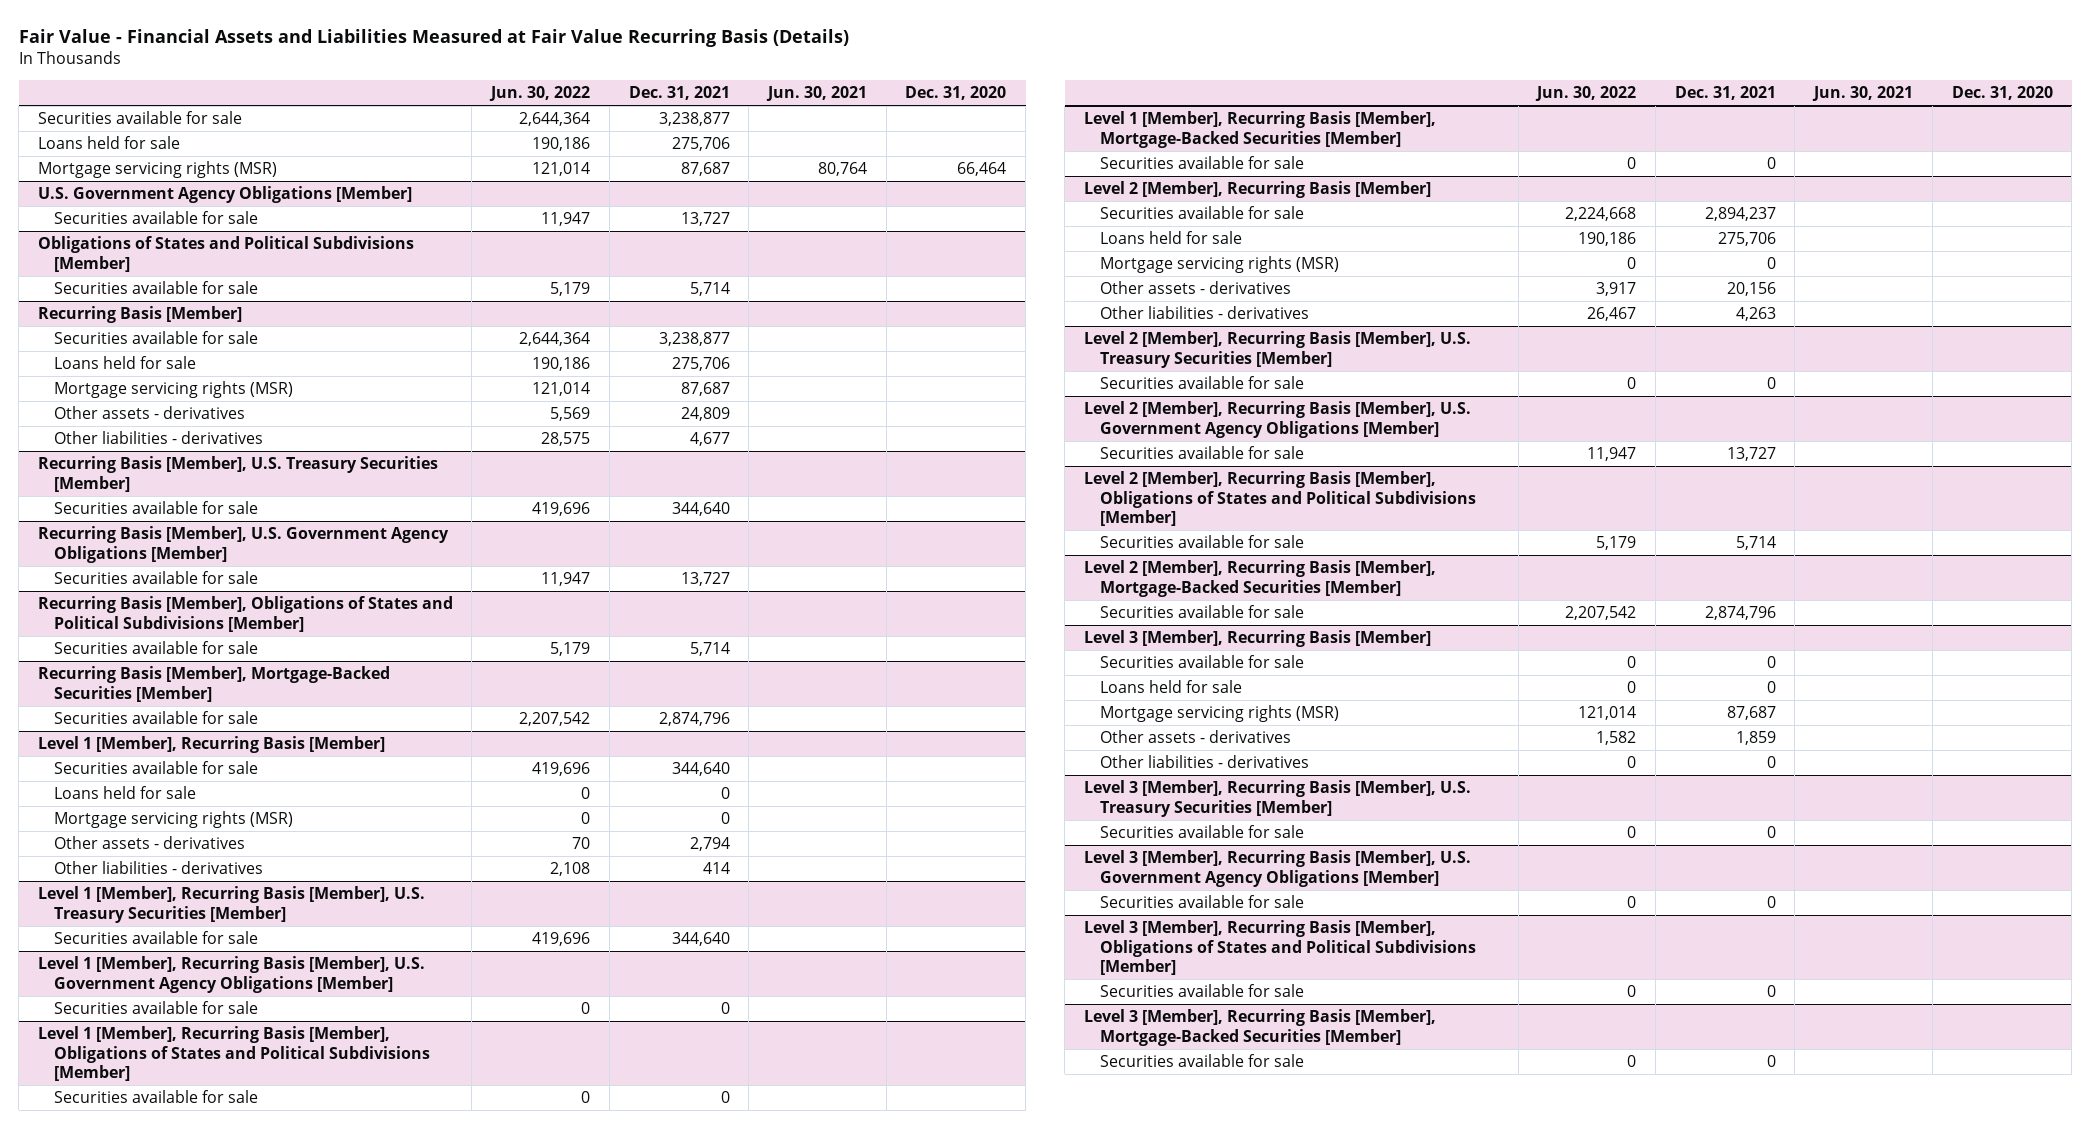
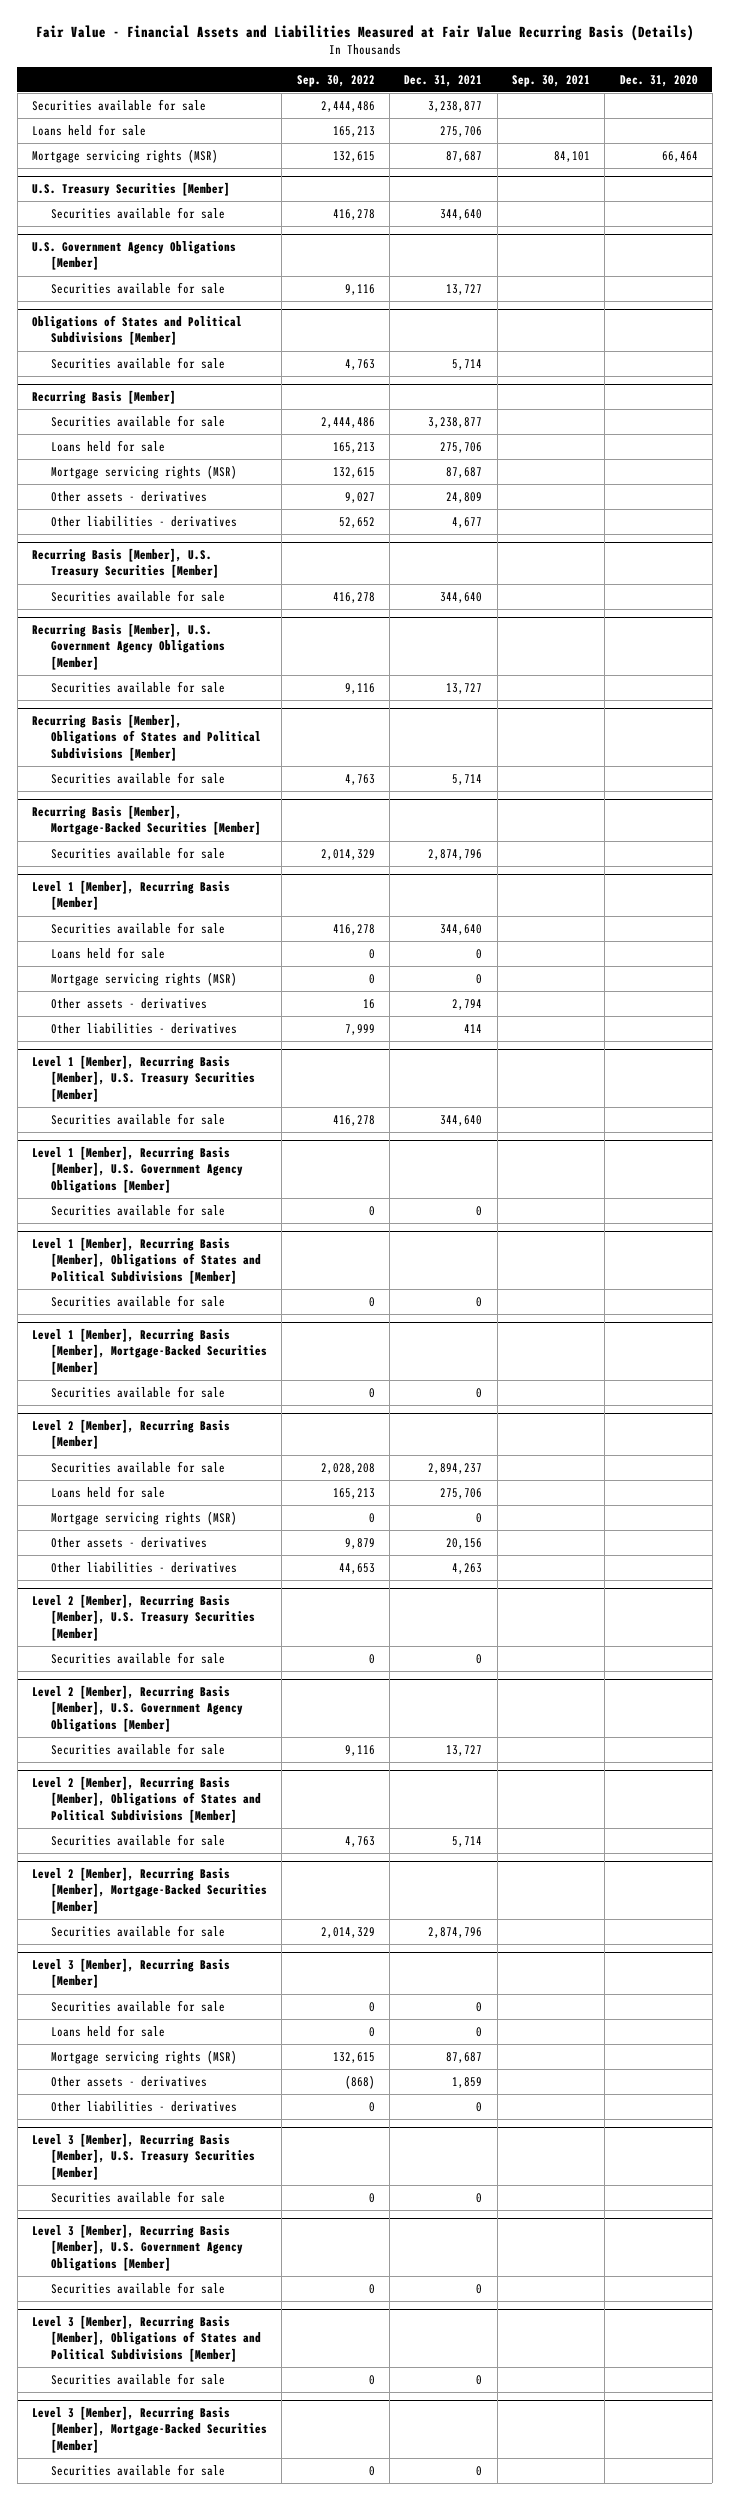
[489,86,591,102] Jun. 30, 2022 -> none
[765,86,867,102] Jun. 30, 2021 -> none
none -> [296,74,375,87] Sep. 30, 2022
none -> [511,74,590,87] Sep. 30, 2021
none -> [32,182,231,197] U.S. Treasury Securities [Member]
none -> [51,206,226,219] Securities available for sale

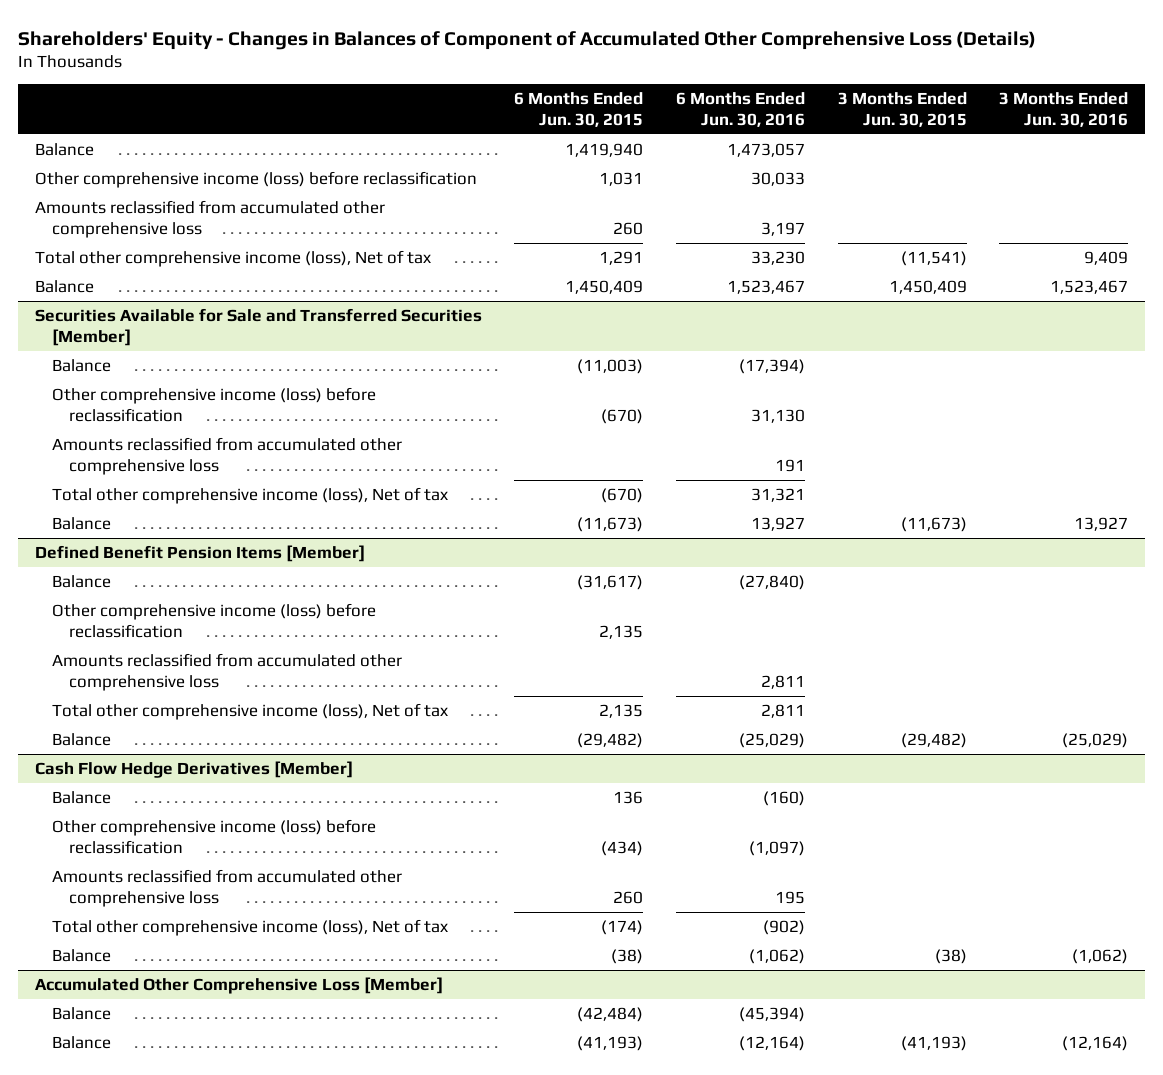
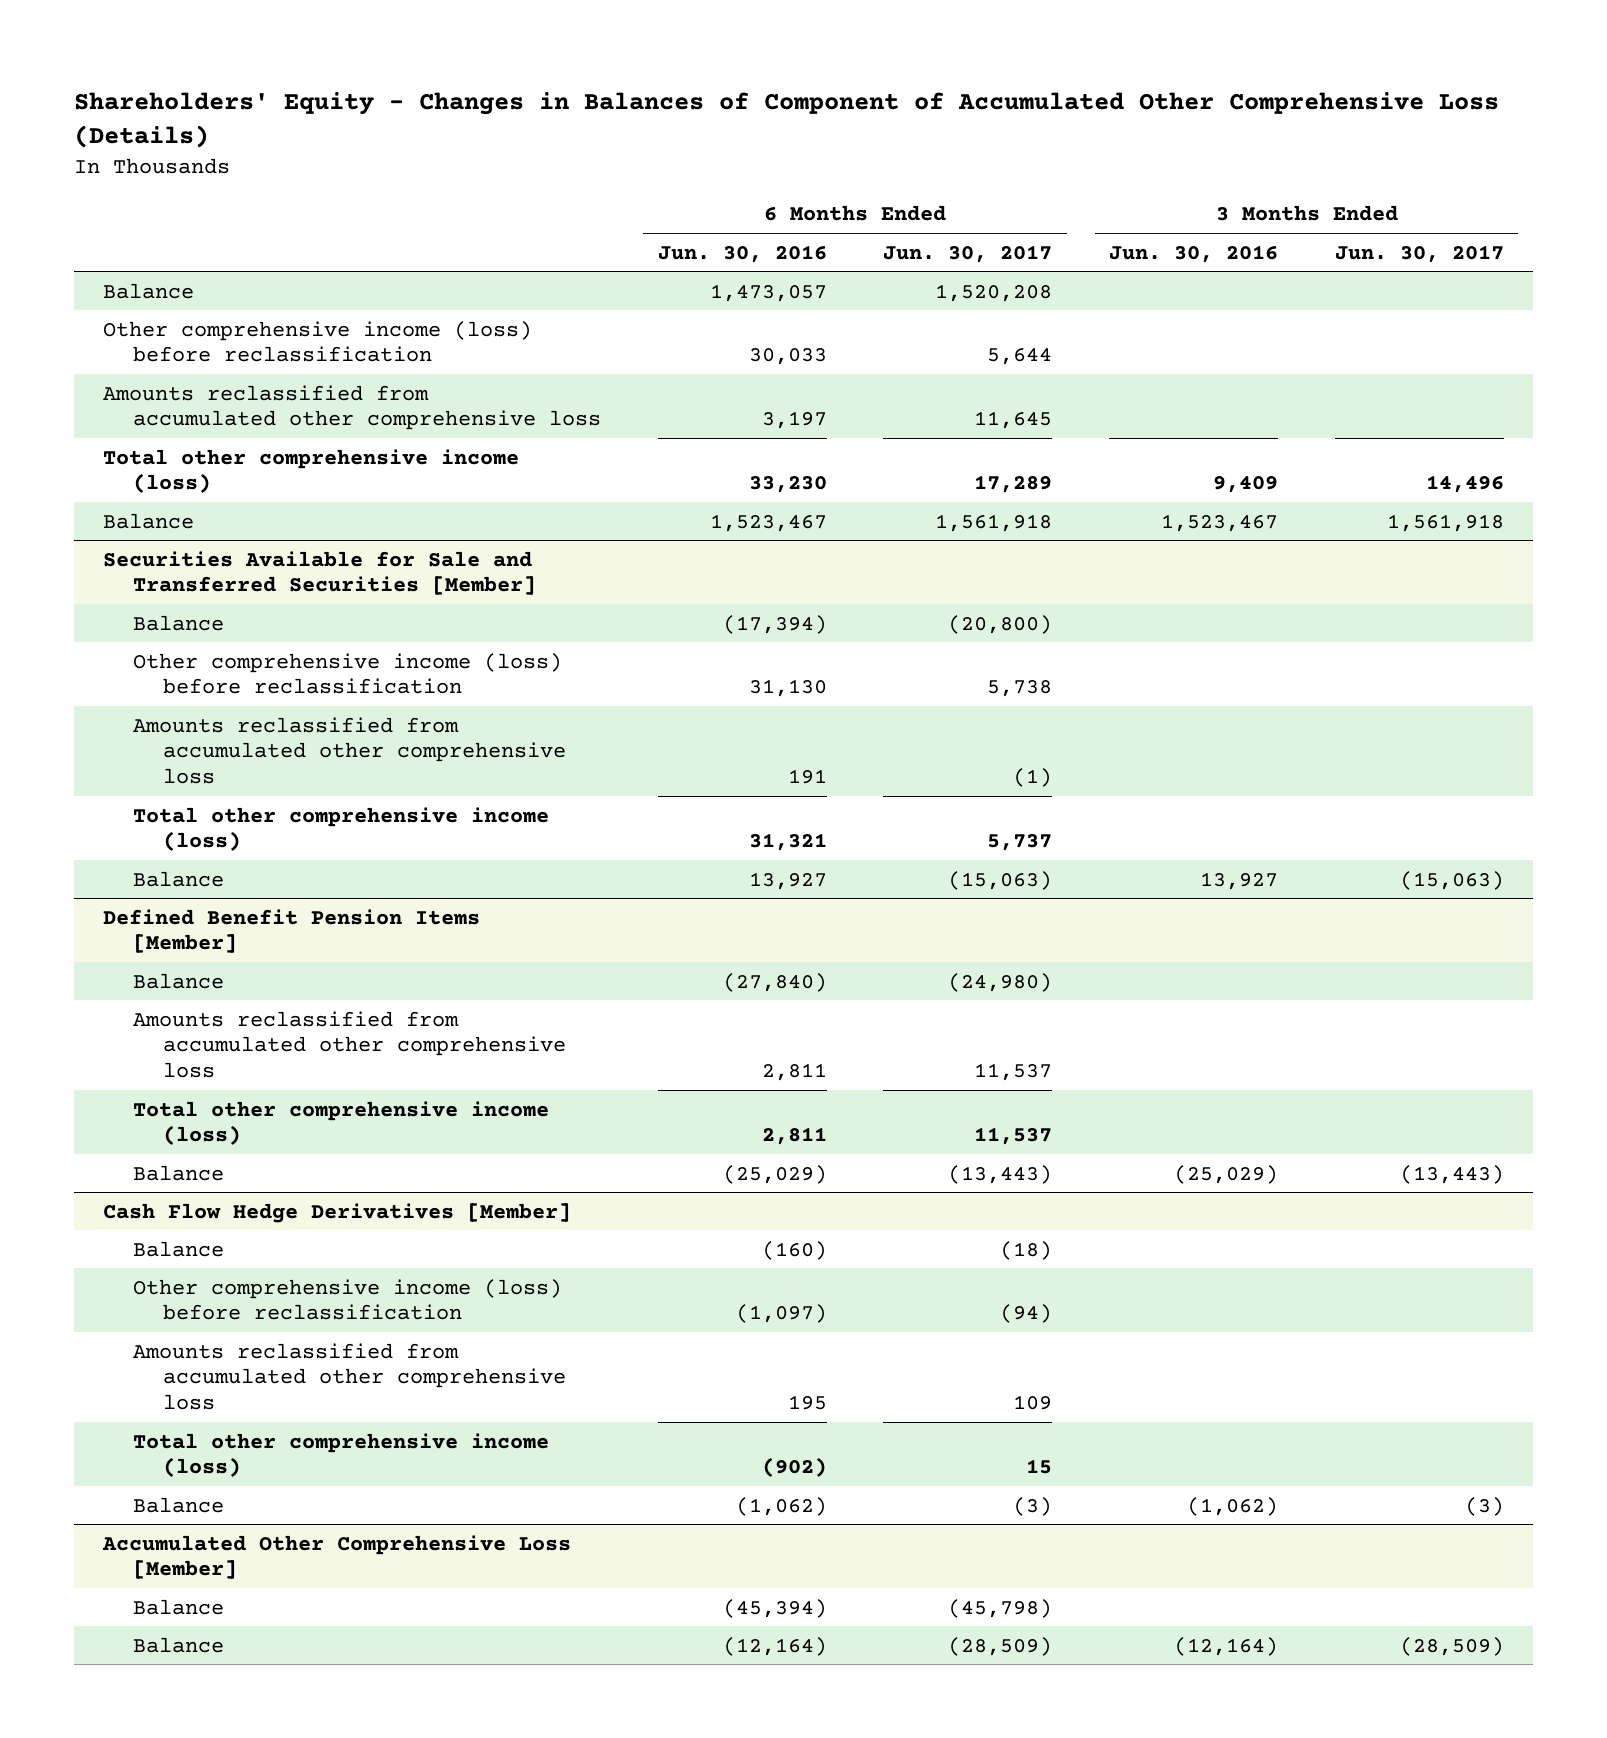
[514,91,644,127] 6 Months Ended Jun. 30, 2015 -> none
[837,91,967,127] 3 Months Ended Jun. 30, 2015 -> none
none -> [883,244,1053,263] Jun. 30, 2017
none -> [1335,244,1505,263] Jun. 30, 2017
[34,249,431,267] Total other comprehensive income (loss), Net of tax -> [102,448,519,494] Total other comprehensive income (loss)
[51,486,448,504] Total other comprehensive income (loss), Net of tax -> [132,806,549,852] Total other comprehensive income (loss)
[51,602,376,638] Other comprehensive income (loss) before reclassification -> none
[51,702,448,720] Total other comprehensive income (loss), Net of tax -> [132,1100,549,1146] Total other comprehensive income (loss)
[51,918,448,936] Total other comprehensive income (loss), Net of tax -> [132,1432,549,1478] Total other comprehensive income (loss)

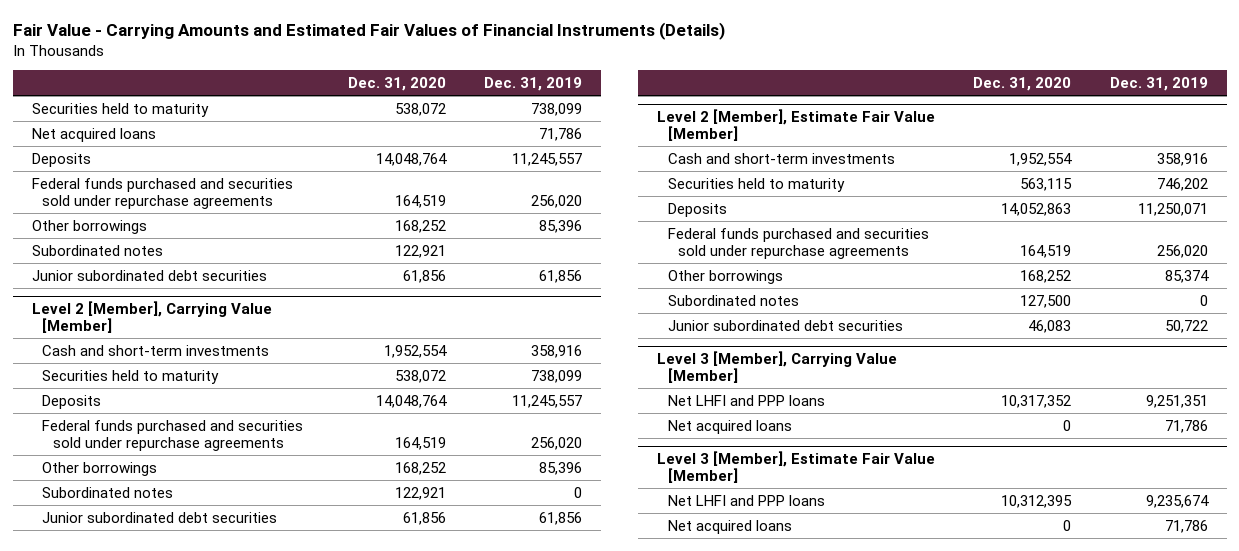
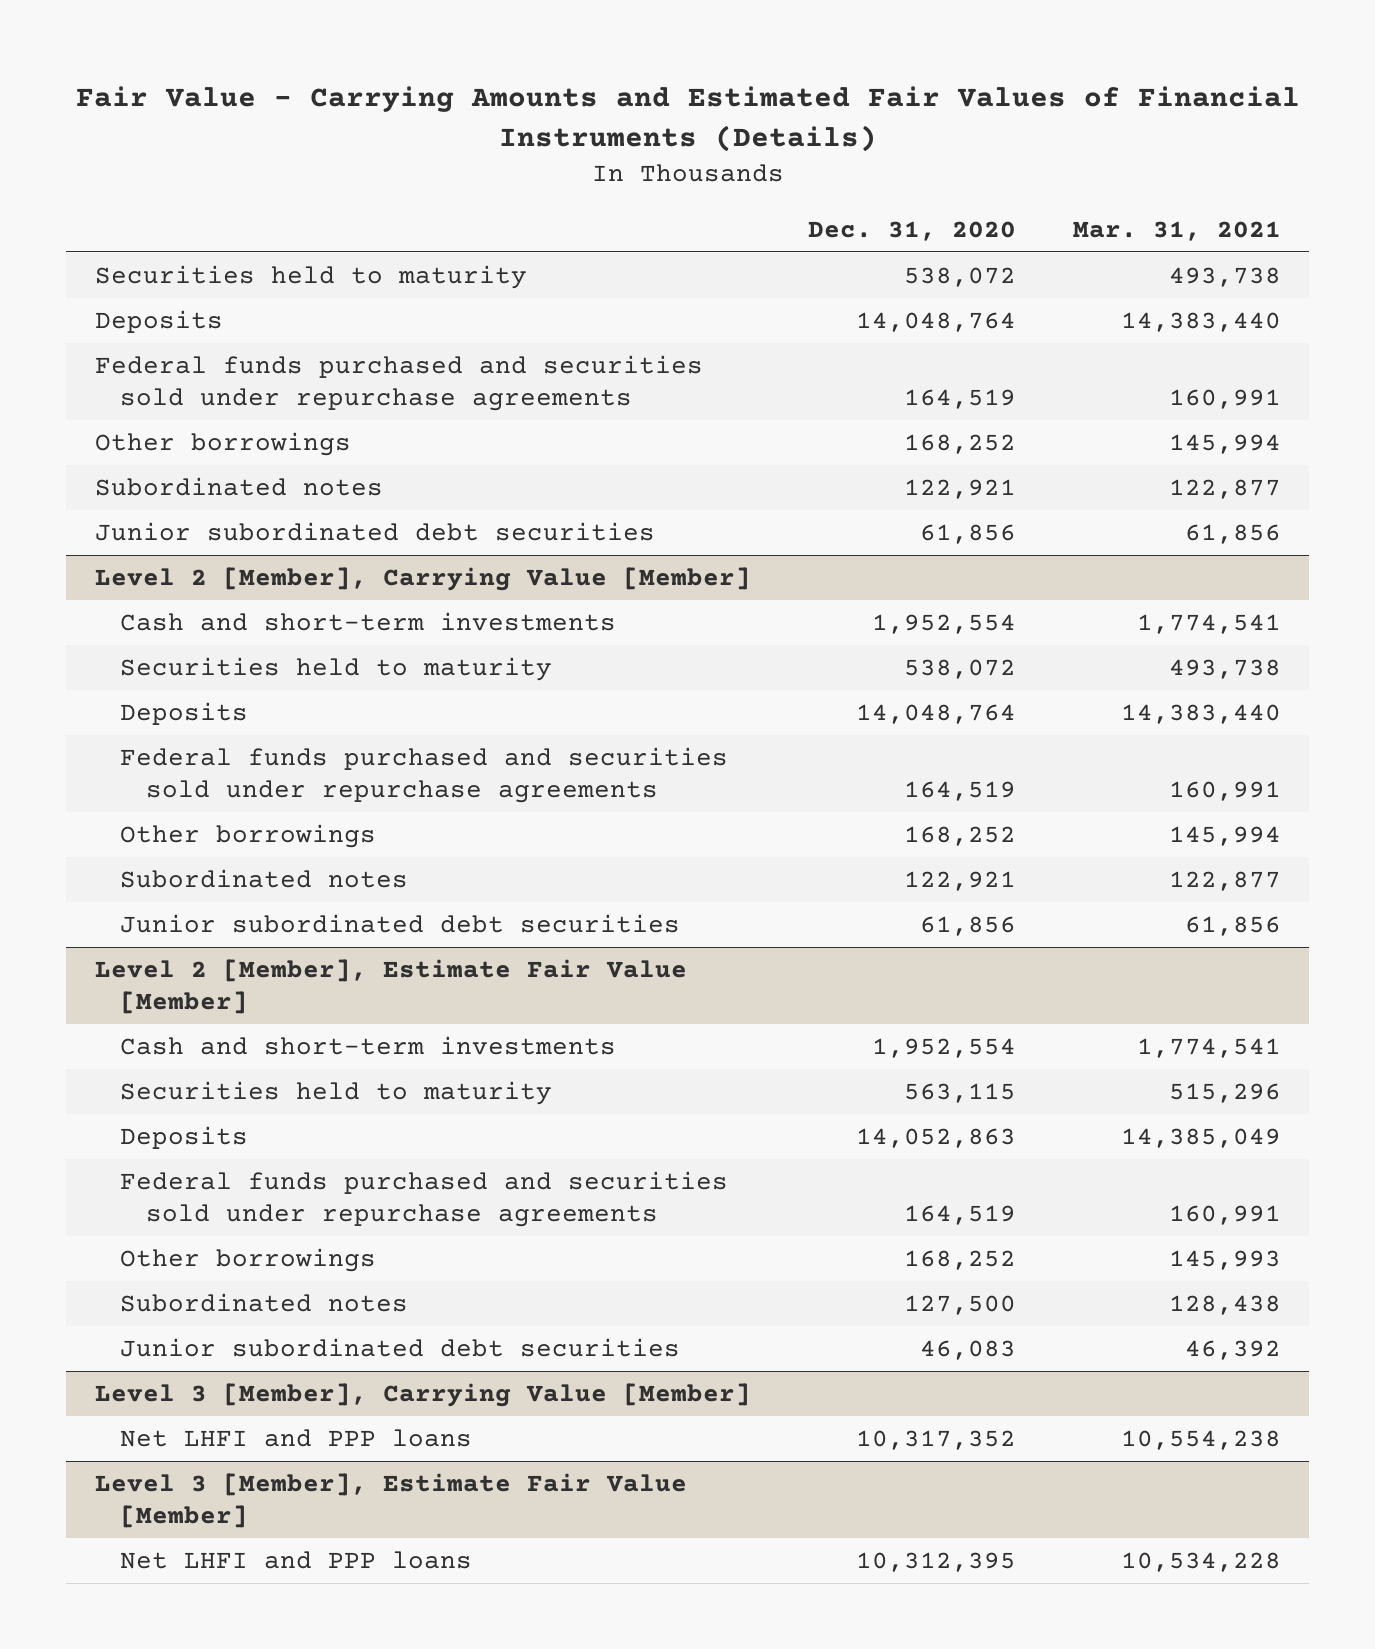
[483,77,582,92] Dec. 31, 2019 -> none
none -> [1072,220,1281,241] Mar. 31, 2021
[31,127,156,142] Net acquired loans -> none
[667,419,792,434] Net acquired loans -> none
[667,519,792,534] Net acquired loans -> none

